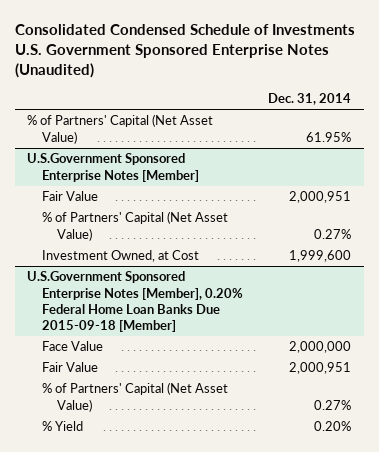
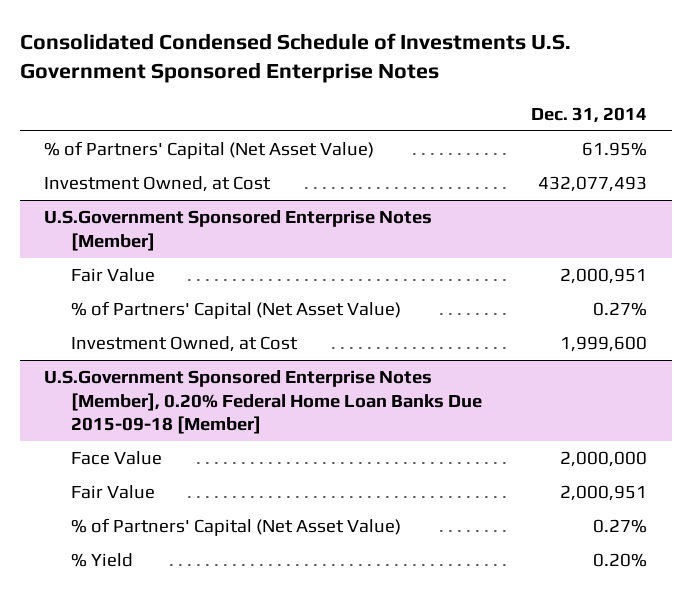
[14,23,355,78] Consolidated Condensed Schedule of Investments U.S. Government Sponsored Enterprise Notes (Unaudited) -> [19,32,571,83] Consolidated Condensed Schedule of Investments U.S. Government Sponsored Enterprise Notes
none -> [44,176,272,193] Investment Owned, at Cost

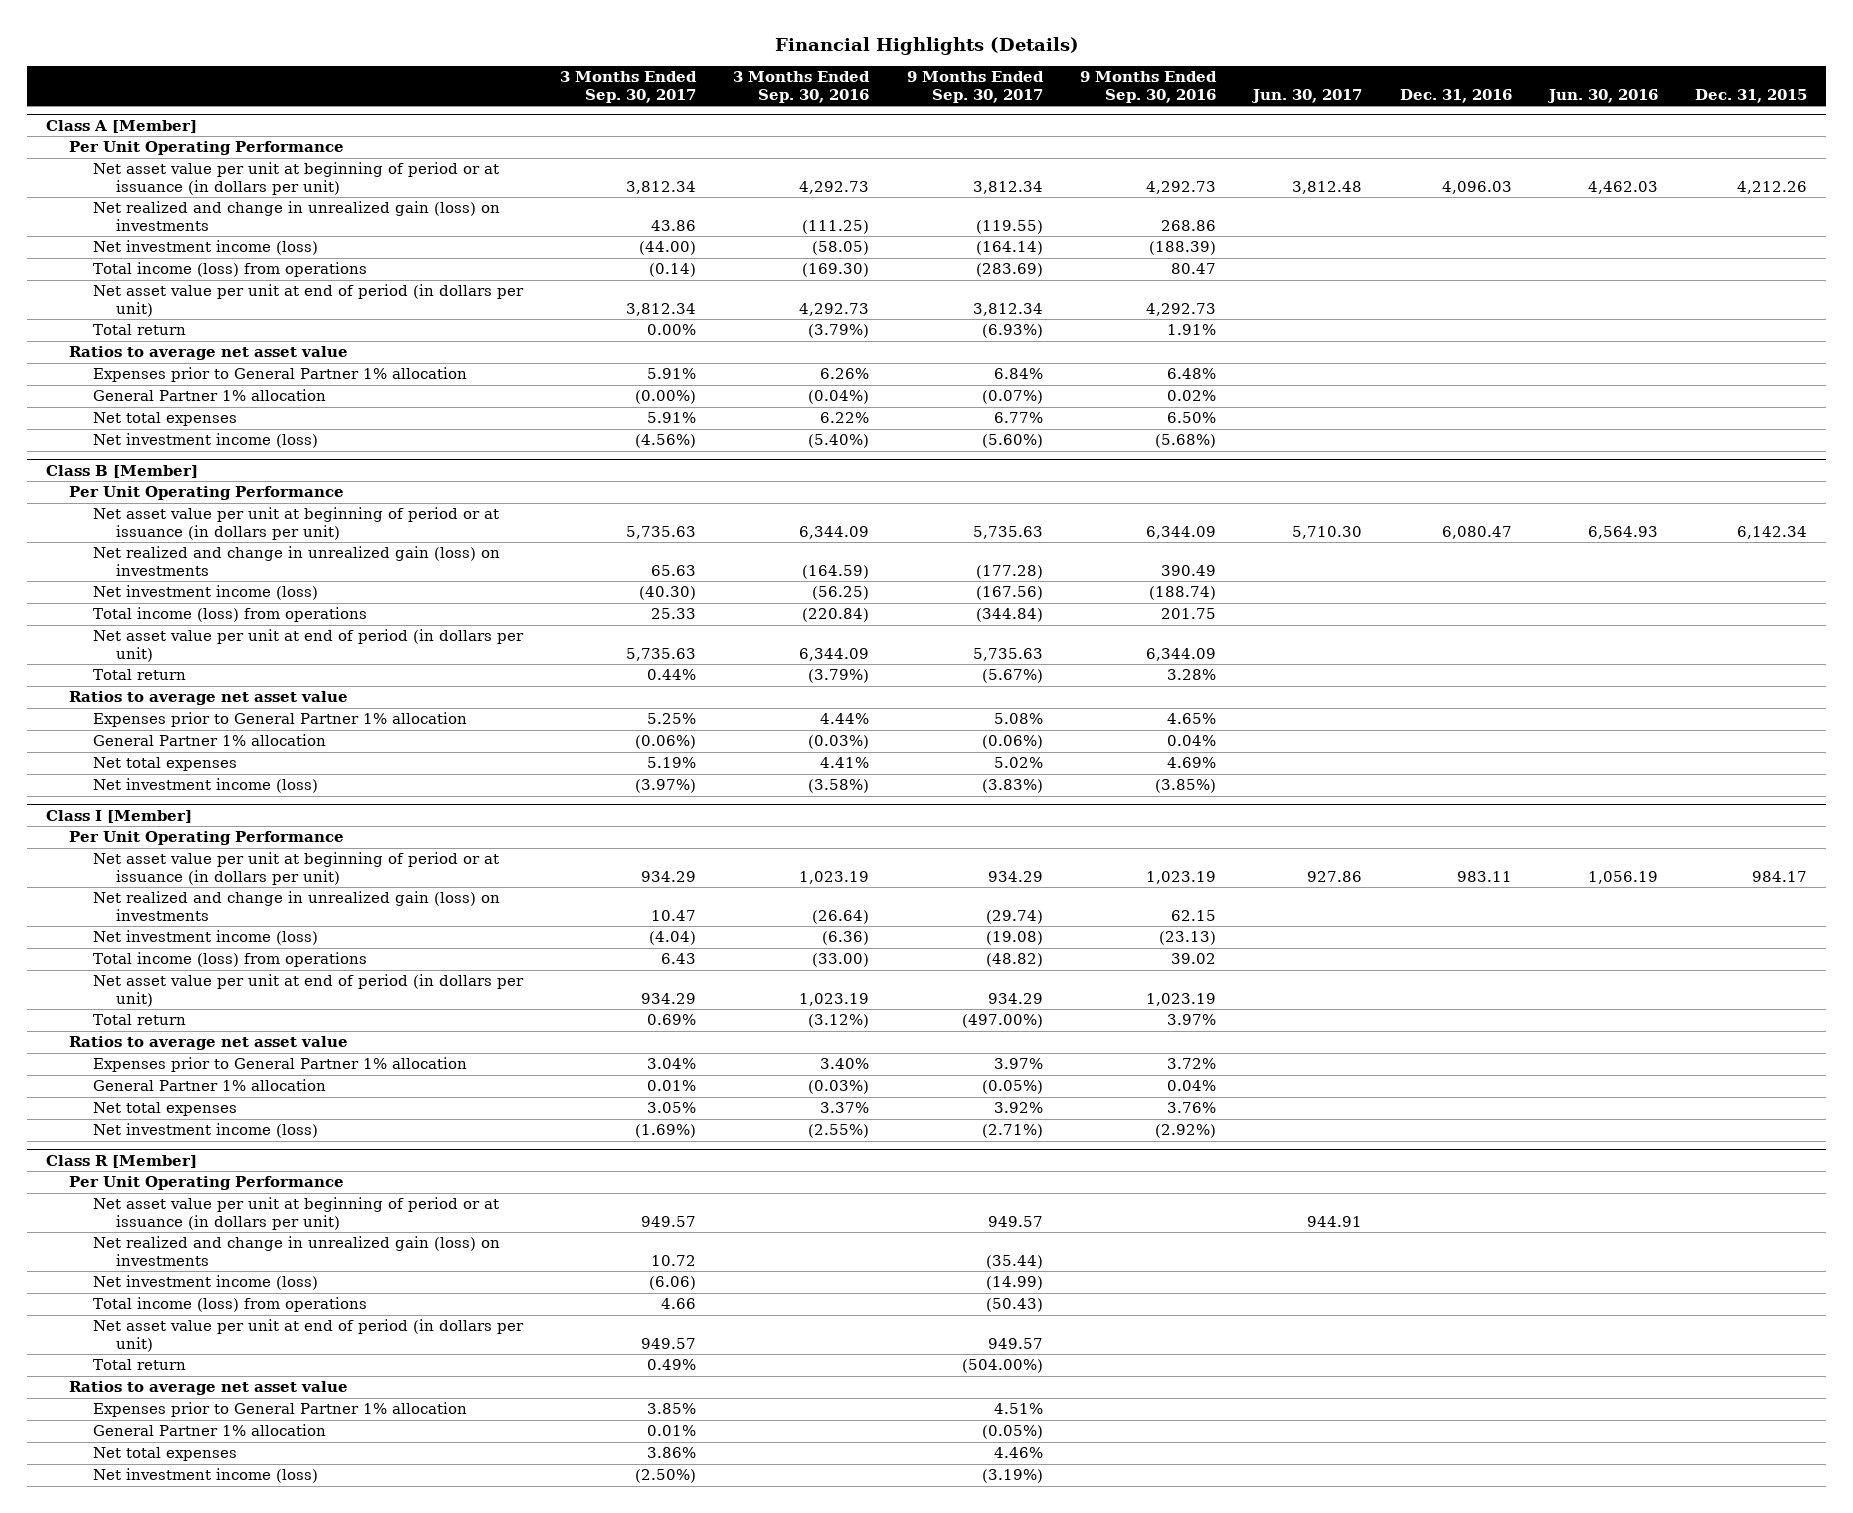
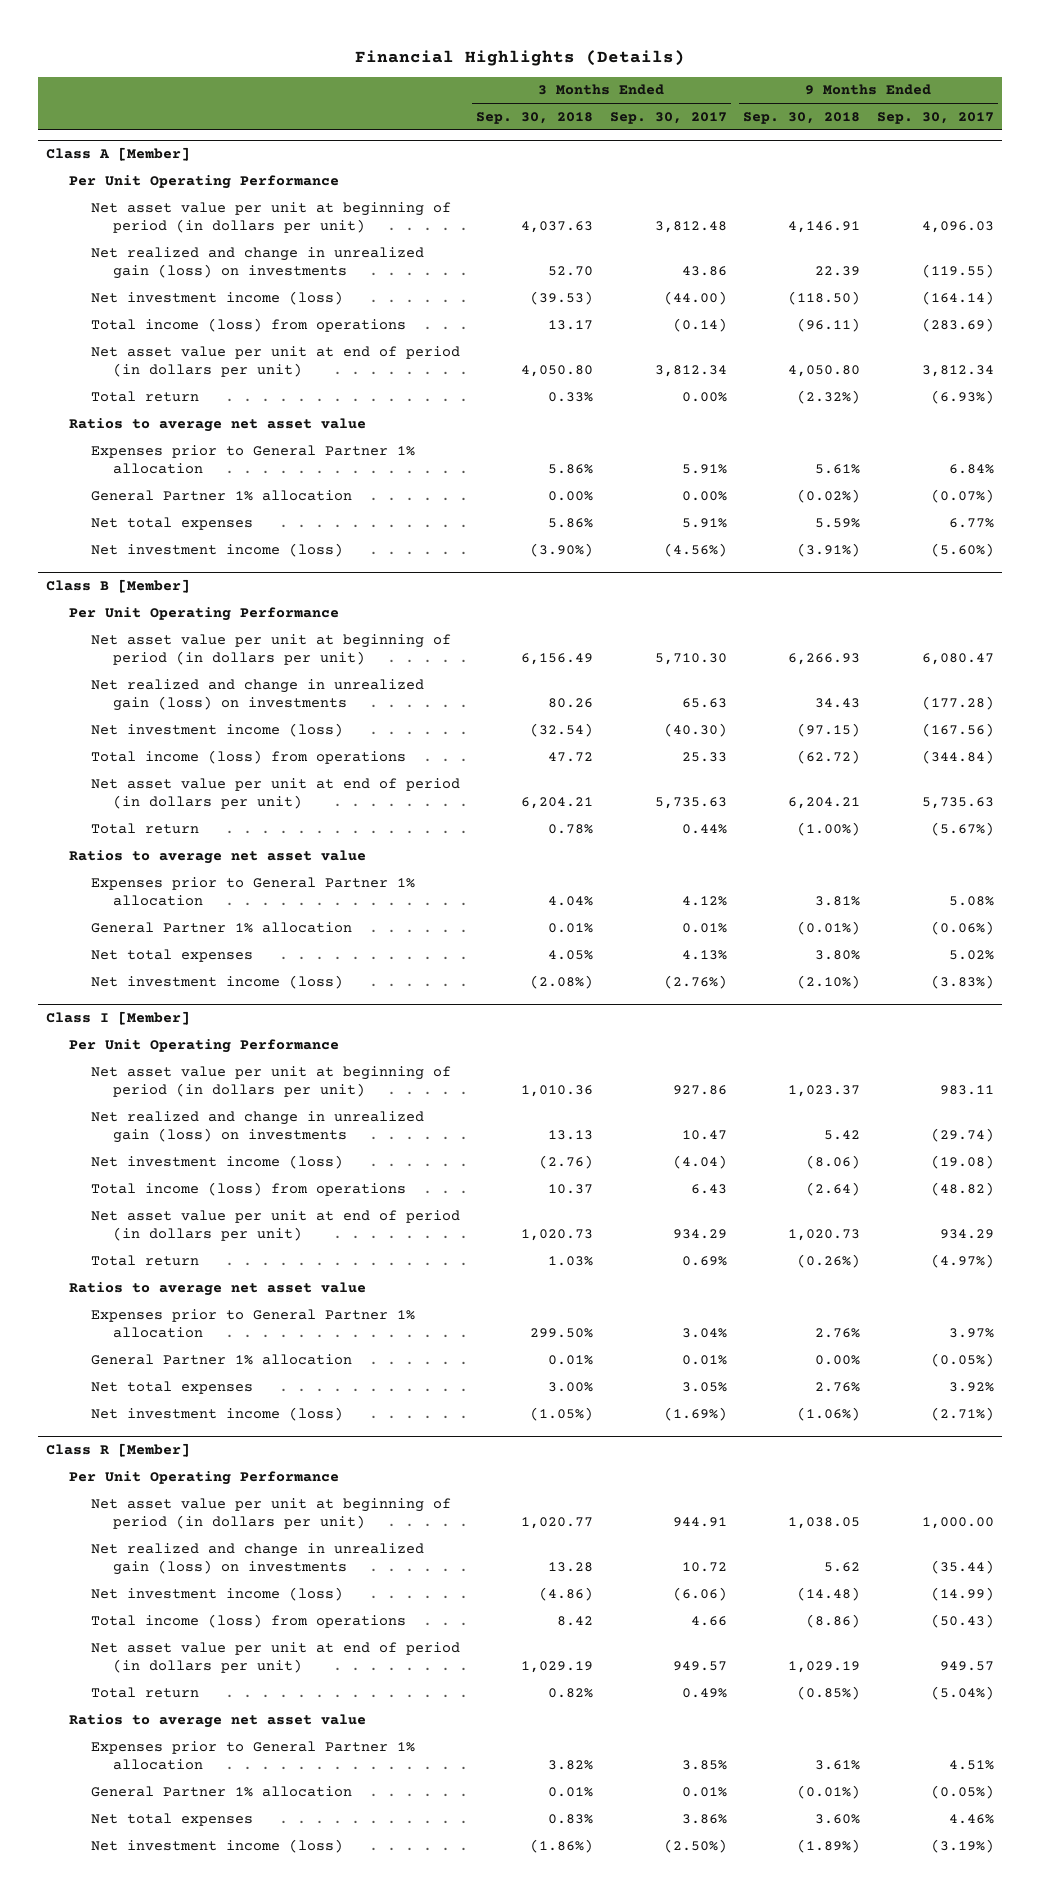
[733,71,871,103] 3 Months Ended Sep. 30, 2016 -> none
[1079,71,1217,103] 9 Months Ended Sep. 30, 2016 -> none
[1251,88,1363,103] Jun. 30, 2017 -> none
[1399,88,1512,103] Dec. 31, 2016 -> none
[1546,88,1658,103] Jun. 30, 2016 -> none
[1695,88,1808,103] Dec. 31, 2015 -> none
none -> [476,111,594,124] Sep. 30, 2018
none -> [743,111,861,124] Sep. 30, 2018
[92,162,499,195] Net asset value per unit at beginning of period or at issuance (in dollars per unit) -> [90,201,451,234] Net asset value per unit at beginning of period (in dollars per unit)
[626,180,697,194] 3,812.34 -> [654,221,727,234] 3,812.48
[972,180,1043,194] 3,812.34 -> [921,221,994,234] 4,096.03
[635,390,697,405] (0.00%) -> [681,490,727,501] 0.00%
[92,507,499,540] Net asset value per unit at beginning of period or at issuance (in dollars per unit) -> [90,633,451,666] Net asset value per unit at beginning of period (in dollars per unit)
[626,525,697,539] 5,735.63 -> [654,653,727,666] 5,710.30
[972,525,1043,539] 5,735.63 -> [921,653,994,666] 6,080.47
[647,713,697,725] 5.25% -> [681,896,727,907] 4.12%
[635,735,697,750] (0.06%) -> [681,922,727,933] 0.01%
[647,757,697,769] 5.19% -> [681,949,727,960] 4.13%
[635,779,697,794] (3.97%) -> [663,974,727,989] (2.76%)
[92,852,499,885] Net asset value per unit at beginning of period or at issuance (in dollars per unit) -> [90,1065,451,1098] Net asset value per unit at beginning of period (in dollars per unit)
[641,870,697,882] 934.29 -> [672,1085,727,1096] 927.86
[987,870,1043,882] 934.29 -> [939,1085,994,1096] 983.11
[961,1014,1043,1029] (497.00%) -> [930,1253,994,1268] (4.97%)
[92,1197,499,1230] Net asset value per unit at beginning of period or at issuance (in dollars per unit) -> [90,1497,451,1530] Net asset value per unit at beginning of period (in dollars per unit)
[641,1215,697,1227] 949.57 -> [672,1517,727,1528] 944.91
[987,1215,1043,1227] 949.57 -> [921,1517,994,1530] 1,000.00
[961,1359,1043,1374] (504.00%) -> [930,1685,994,1700] (5.04%)

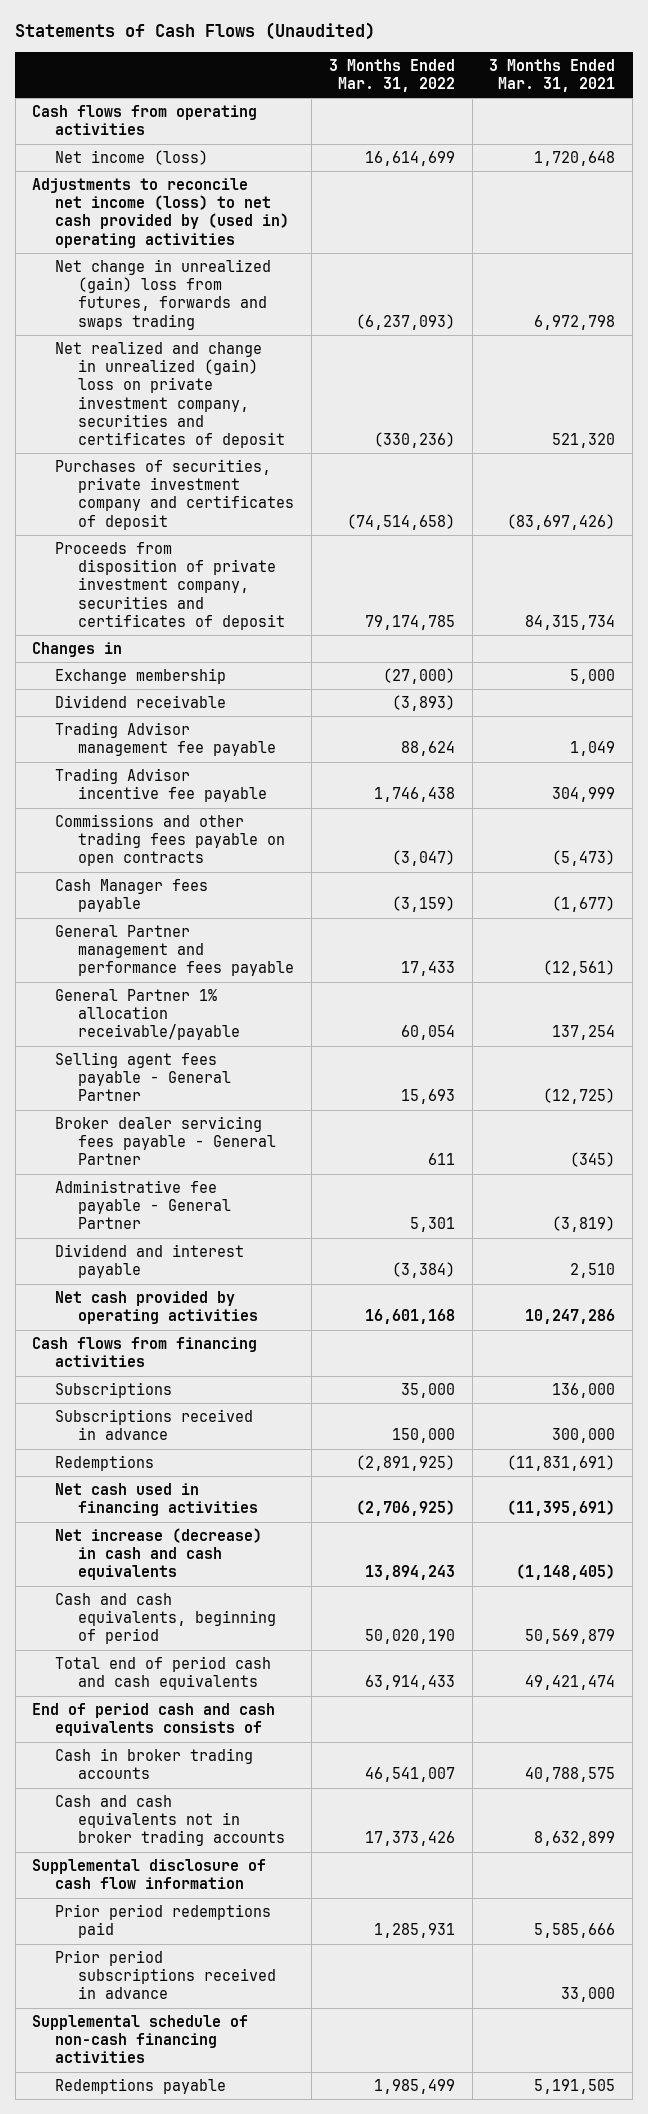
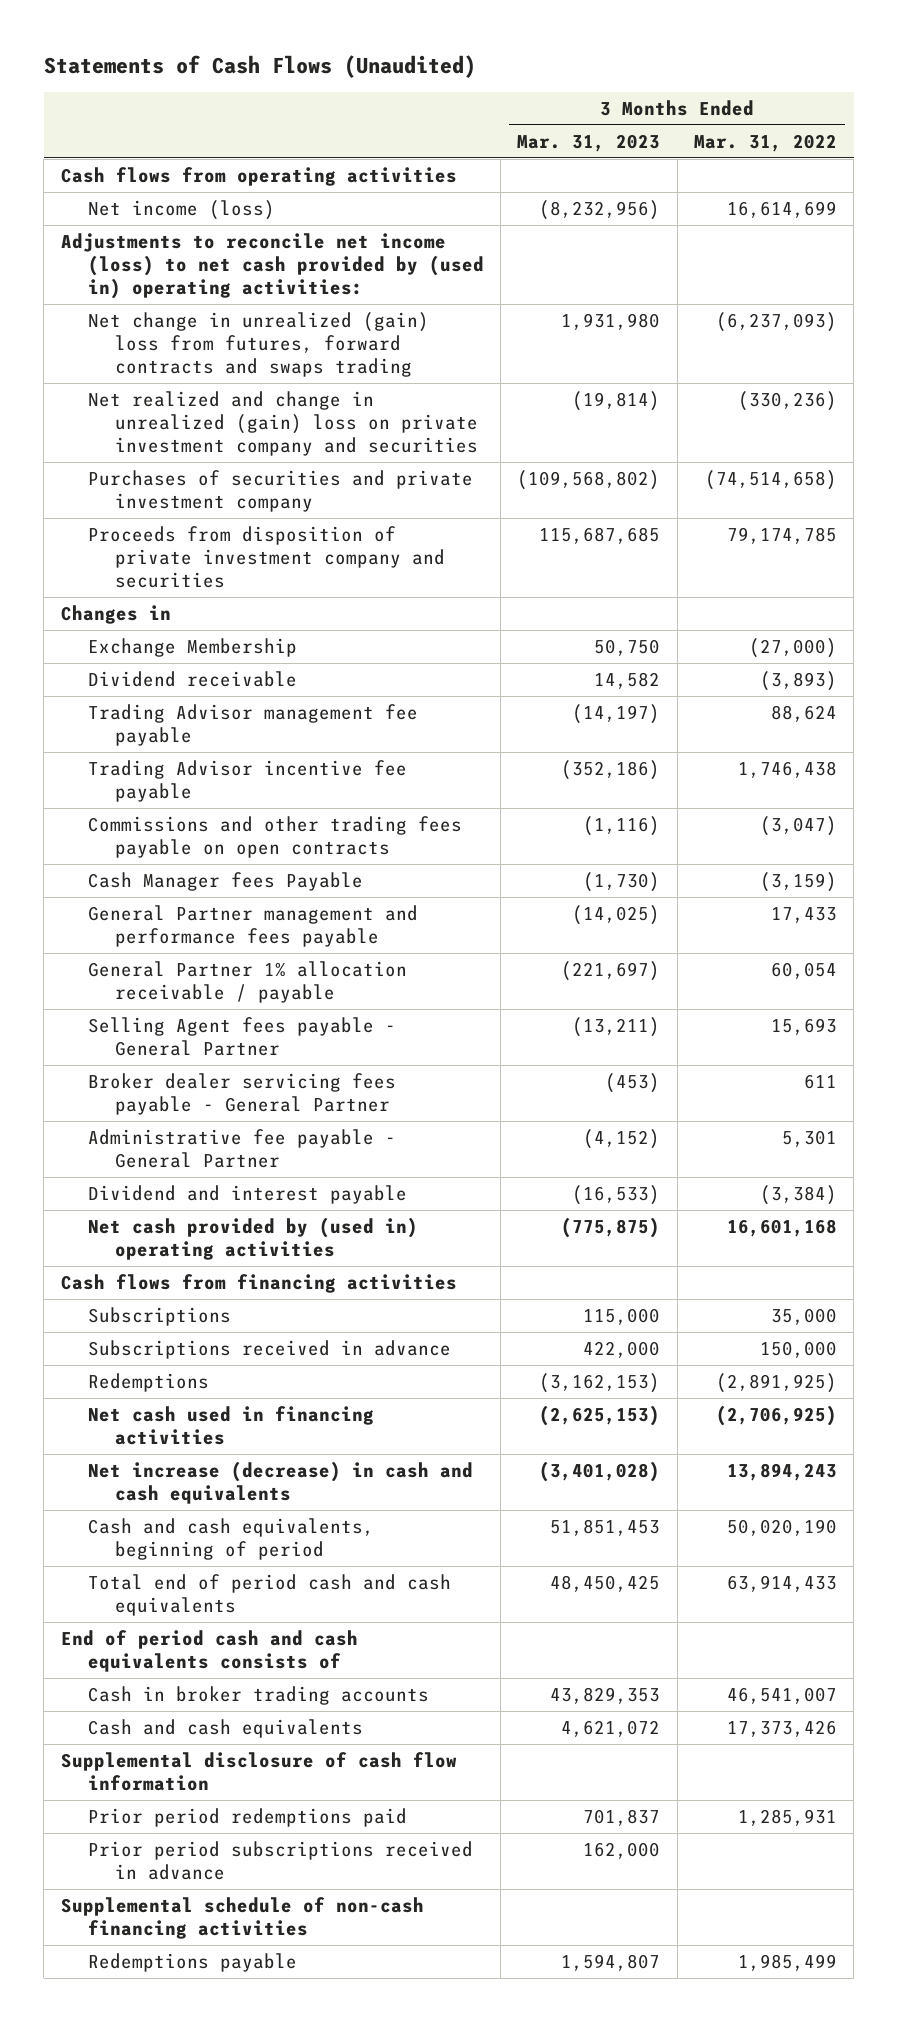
[489,58,616,92] 3 Months Ended Mar. 31, 2021 -> none
none -> [517,133,661,152] Mar. 31, 2023
[32,177,290,248] Adjustments to reconcile net income (loss) to net cash provided by (used in) operating activities -> [60,233,484,299] Adjustments to reconcile net income (loss) to net cash provided by (used in) operating activities:
[55,258,272,330] Net change in unrealized (gain) loss from futures, forwards and swaps trading -> [87,312,429,377] Net change in unrealized (gain) loss from futures, forward contracts and swaps trading
[55,340,286,449] Net realized and change in unrealized (gain) loss on private investment company, securities and certificates of deposit -> [87,391,478,456] Net realized and change in unrealized (gain) loss on private investment company and securities
[55,458,295,530] Purchases of securities, private investment company and certificates of deposit -> [87,470,473,513] Purchases of securities and private investment company
[55,541,286,630] Proceeds from disposition of private investment company, securities and certificates of deposit -> [87,526,445,588] Proceeds from disposition of private investment company and securities
[55,667,227,684] Exchange membership -> [87,638,297,658] Exchange Membership
[55,878,209,913] Cash Manager fees payable -> [87,872,363,892] Cash Manager fees Payable
[55,988,241,1041] General Partner 1% allocation receivable/payable -> [87,961,407,1004] General Partner 1% allocation receivable / payable
[55,1051,232,1102] Selling agent fees payable - General Partner -> [87,1017,396,1057] Selling Agent fees payable - General Partner
[55,1290,259,1325] Net cash provided by operating activities -> [87,1217,418,1261] Net cash provided by (used in) operating activities
[55,1794,286,1847] Cash and cash equivalents not in broker trading accounts -> [87,1719,363,1739] Cash and cash equivalents

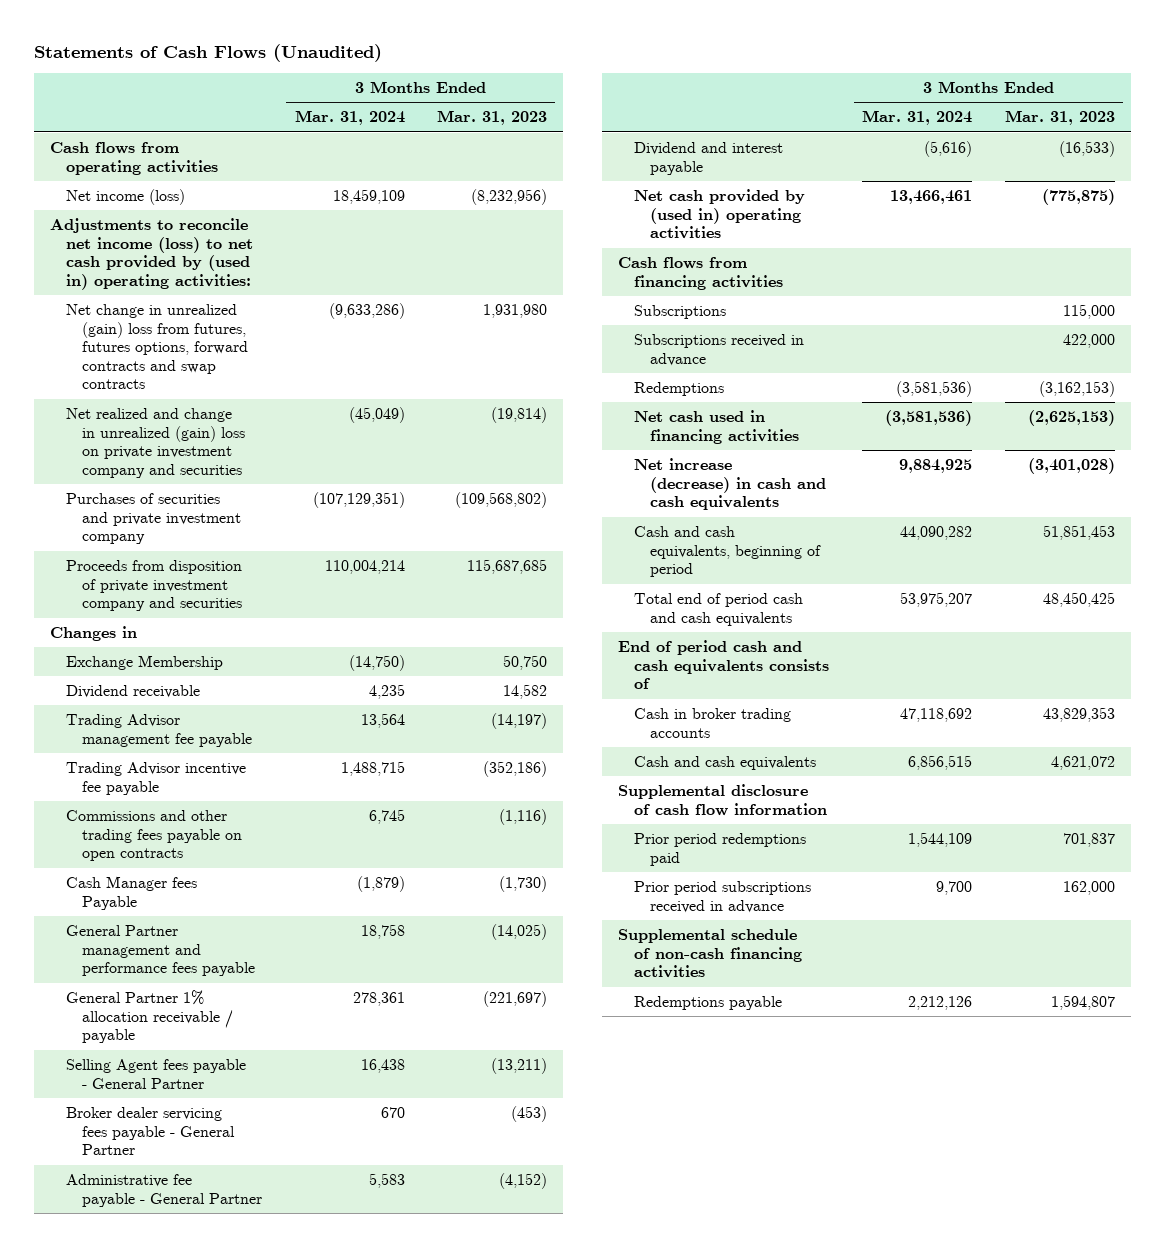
[694,133,838,152] Mar. 31, 2022 -> none
none -> [294,110,405,126] Mar. 31, 2024
[87,312,429,377] Net change in unrealized (gain) loss from futures, forward contracts and swaps trading -> [66,303,248,390] Net change in unrealized (gain) loss from futures, futures options, forward contracts and swap contracts

